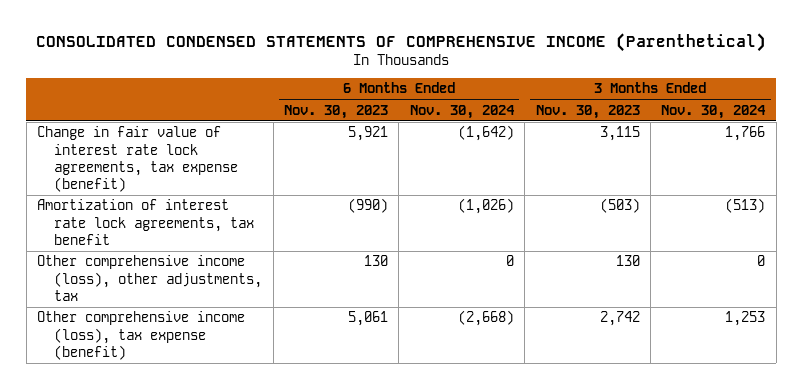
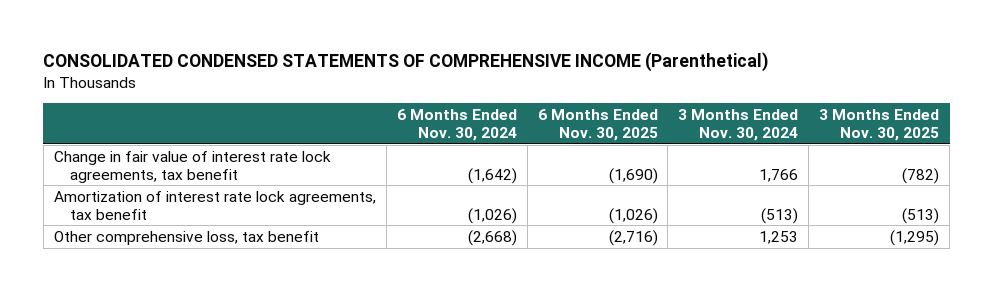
[284,104,389,119] Nov. 30, 2023 -> none
[535,104,640,119] Nov. 30, 2023 -> none
none -> [537,108,658,141] 6 Months Ended Nov. 30, 2025
none -> [819,108,940,141] 3 Months Ended Nov. 30, 2025
[37,126,239,193] Change in fair value of interest rate lock agreements, tax expense (benefit) -> [53,150,331,183] Change in fair value of interest rate lock agreements, tax benefit
[37,255,263,301] Other comprehensive income (loss), other adjustments, tax -> none
[37,311,246,360] Other comprehensive income (loss), tax expense (benefit) -> [53,230,319,245] Other comprehensive loss, tax benefit

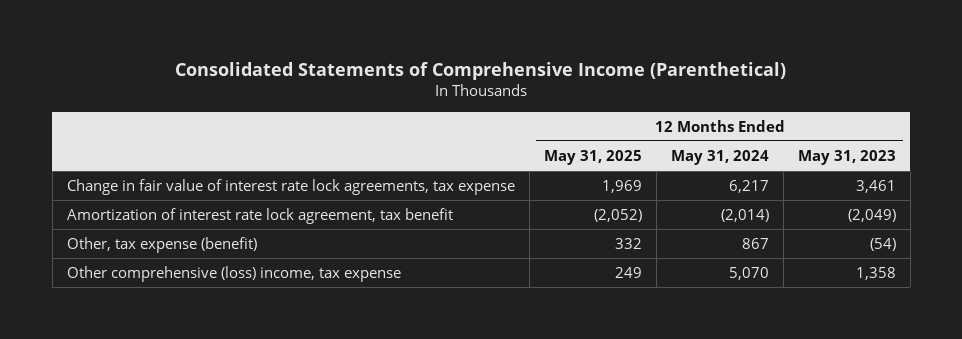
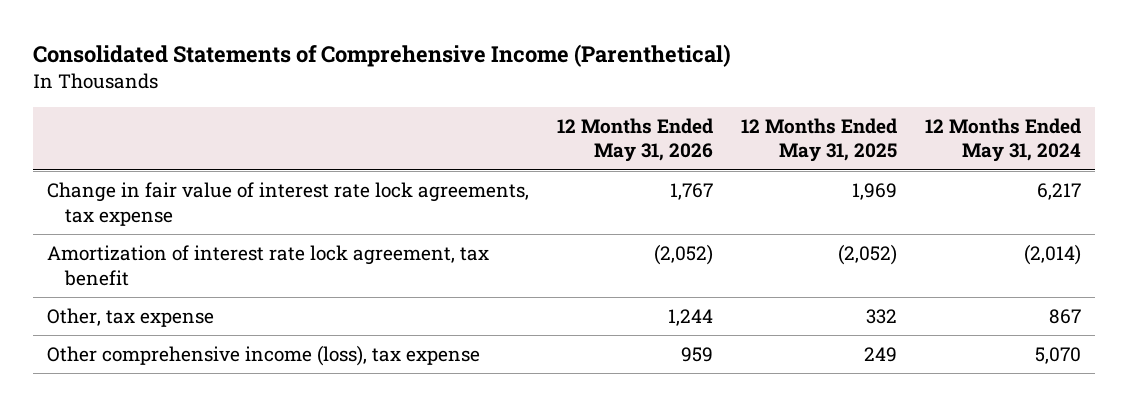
[797,149,896,165] May 31, 2023 -> none
none -> [556,117,713,163] 12 Months Ended May 31, 2026
[66,237,257,254] Other, tax expense (benefit) -> [46,307,214,327] Other, tax expense
[66,266,401,283] Other comprehensive (loss) income, tax expense -> [46,344,480,366] Other comprehensive income (loss), tax expense

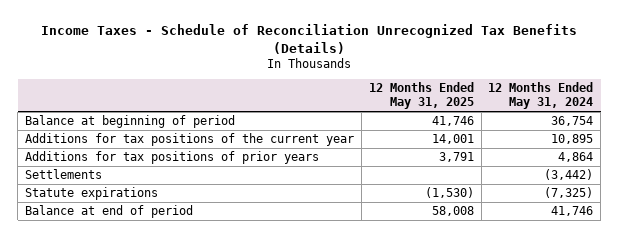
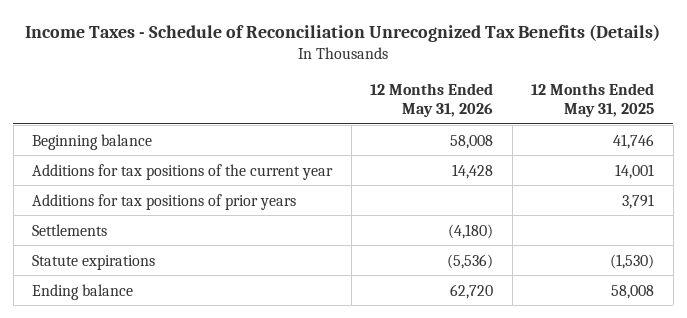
[488,82,594,110] 12 Months Ended May 31, 2024 -> none
none -> [370,83,494,117] 12 Months Ended May 31, 2026
[25,115,236,129] Balance at beginning of period -> [32,133,153,150] Beginning balance
[25,205,194,219] Balance at end of period -> [32,283,134,300] Ending balance

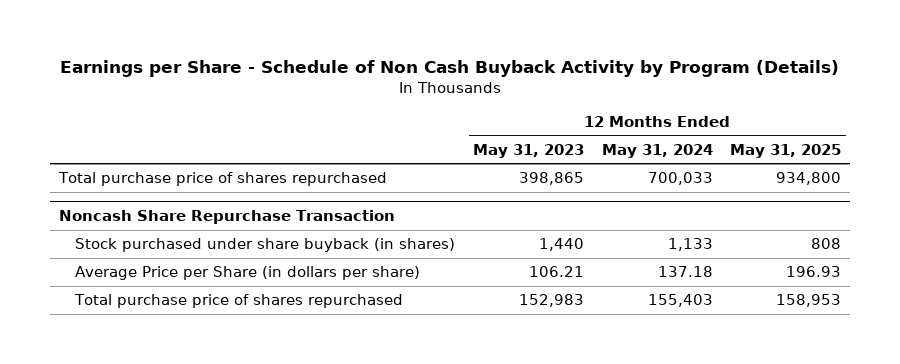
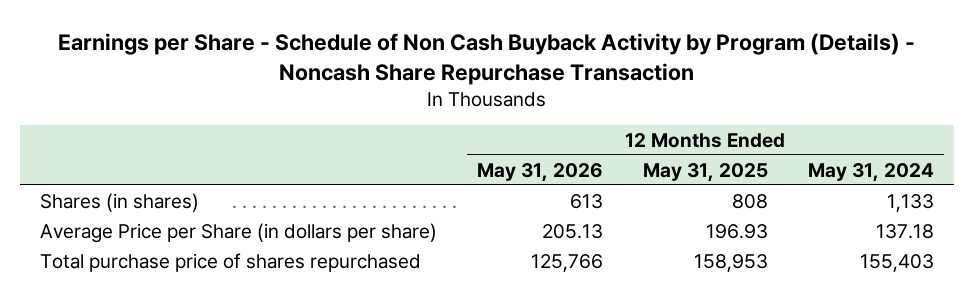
[60,59,840,77] Earnings per Share - Schedule of Non Cash Buyback Activity by Program (Details) -> [57,32,915,85] Earnings per Share - Schedule of Non Cash Buyback Activity by Program (Details) - Noncash Share Repurchase Transaction
[473,143,585,158] May 31, 2023 -> none
none -> [476,162,603,182] May 31, 2026
[57,172,387,187] Total purchase price of shares repurchased -> none
[58,209,395,224] Noncash Share Repurchase Transaction -> none
[75,238,456,253] Stock purchased under share buyback (in shares) -> [39,192,199,212] Shares (in shares)

